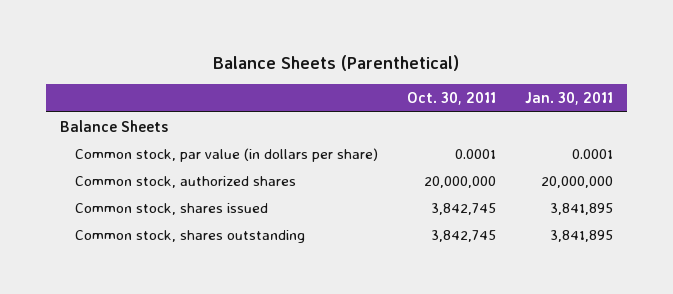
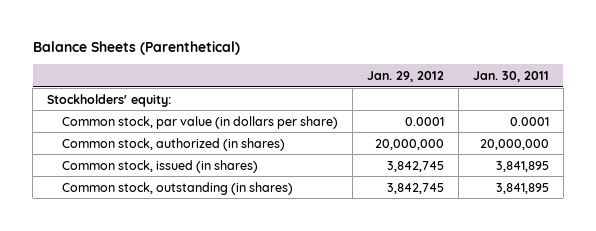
[406,92,496,106] Oct. 30, 2011 -> none
none -> [367,70,445,82] Jan. 29, 2012
[59,119,168,132] Balance Sheets -> none
none -> [47,93,172,107] Stockholders' equity:
[75,175,297,188] Common stock, authorized shares -> [62,137,286,151] Common stock, authorized (in shares)
[75,202,269,215] Common stock, shares issued -> [62,159,259,173] Common stock, issued (in shares)
[75,229,306,243] Common stock, shares outstanding -> [62,181,294,195] Common stock, outstanding (in shares)

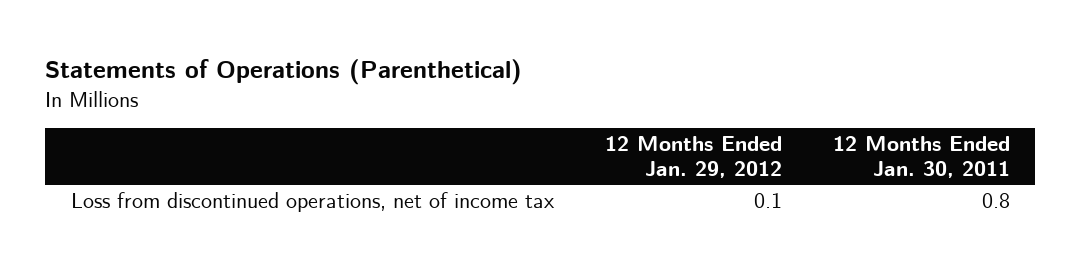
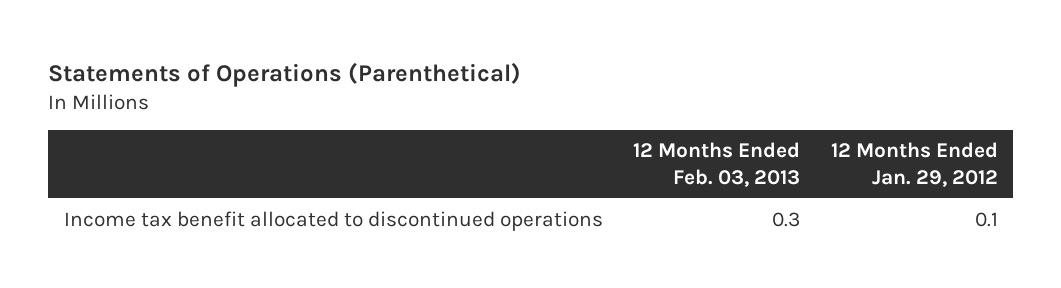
[832,136,1010,179] 12 Months Ended Jan. 30, 2011 -> none
none -> [633,142,801,187] 12 Months Ended Feb. 03, 2013
[70,191,555,212] Loss from discontinued operations, net of income tax -> [63,211,603,232] Income tax benefit allocated to discontinued operations

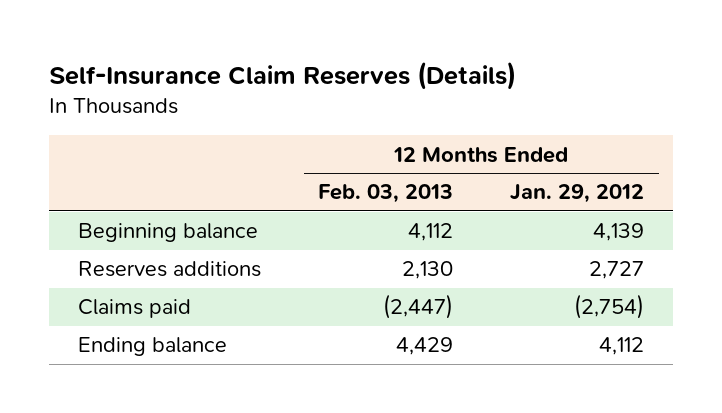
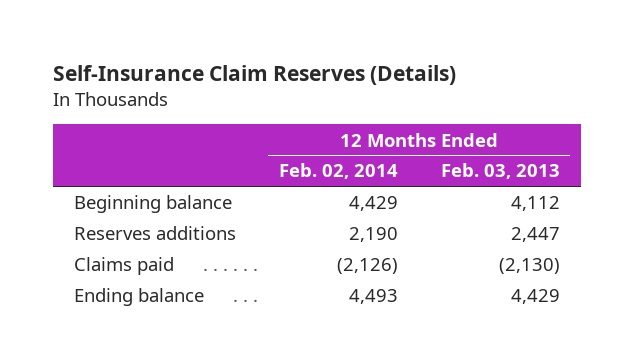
[510,184,645,204] Jan. 29, 2012 -> none
none -> [278,163,398,180] Feb. 02, 2014
[402,261,454,280] 2,130 -> [510,227,560,243] 2,447
[383,294,454,320] (2,447) -> [498,258,560,275] (2,130)

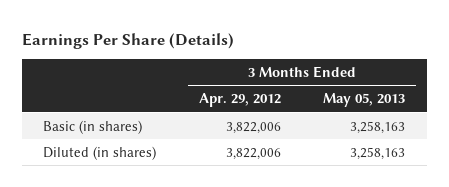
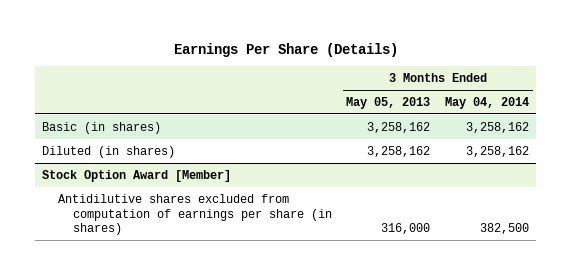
[198,93,281,108] Apr. 29, 2012 -> none
none -> [445,96,530,109] May 04, 2014
[350,120,406,134] 3,258,163 -> [367,121,431,133] 3,258,162
[350,146,406,160] 3,258,163 -> [367,145,431,157] 3,258,162
none -> [42,169,232,182] Stock Option Award [Member]
none -> [57,193,332,236] Antidilutive shares excluded from computation of earnings per share (in shares)

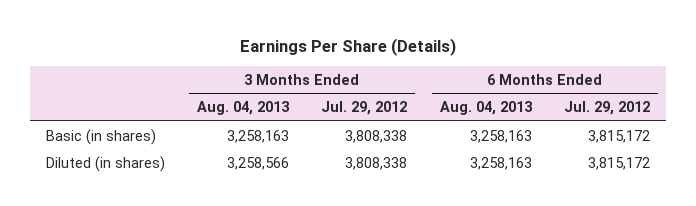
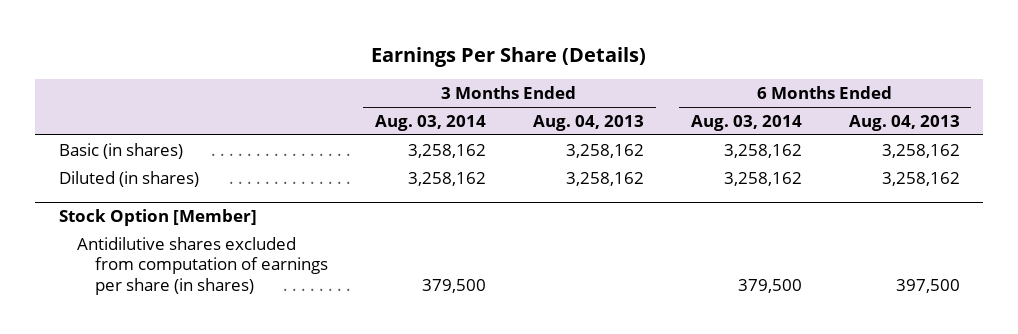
[321,101,408,116] Jul. 29, 2012 -> none
[563,101,650,116] Jul. 29, 2012 -> none
none -> [374,115,486,132] Aug. 03, 2014
none -> [690,115,802,132] Aug. 03, 2014
[227,129,290,143] 3,258,163 -> [565,144,644,159] 3,258,162
[469,129,532,143] 3,258,163 -> [881,144,960,159] 3,258,162
[227,156,290,170] 3,258,566 -> [565,172,644,187] 3,258,162
[469,156,532,170] 3,258,163 -> [881,172,960,187] 3,258,162
none -> [58,209,257,227] Stock Option [Member]
none -> [76,237,328,295] Antidilutive shares excluded from computation of earnings per share (in shares)

